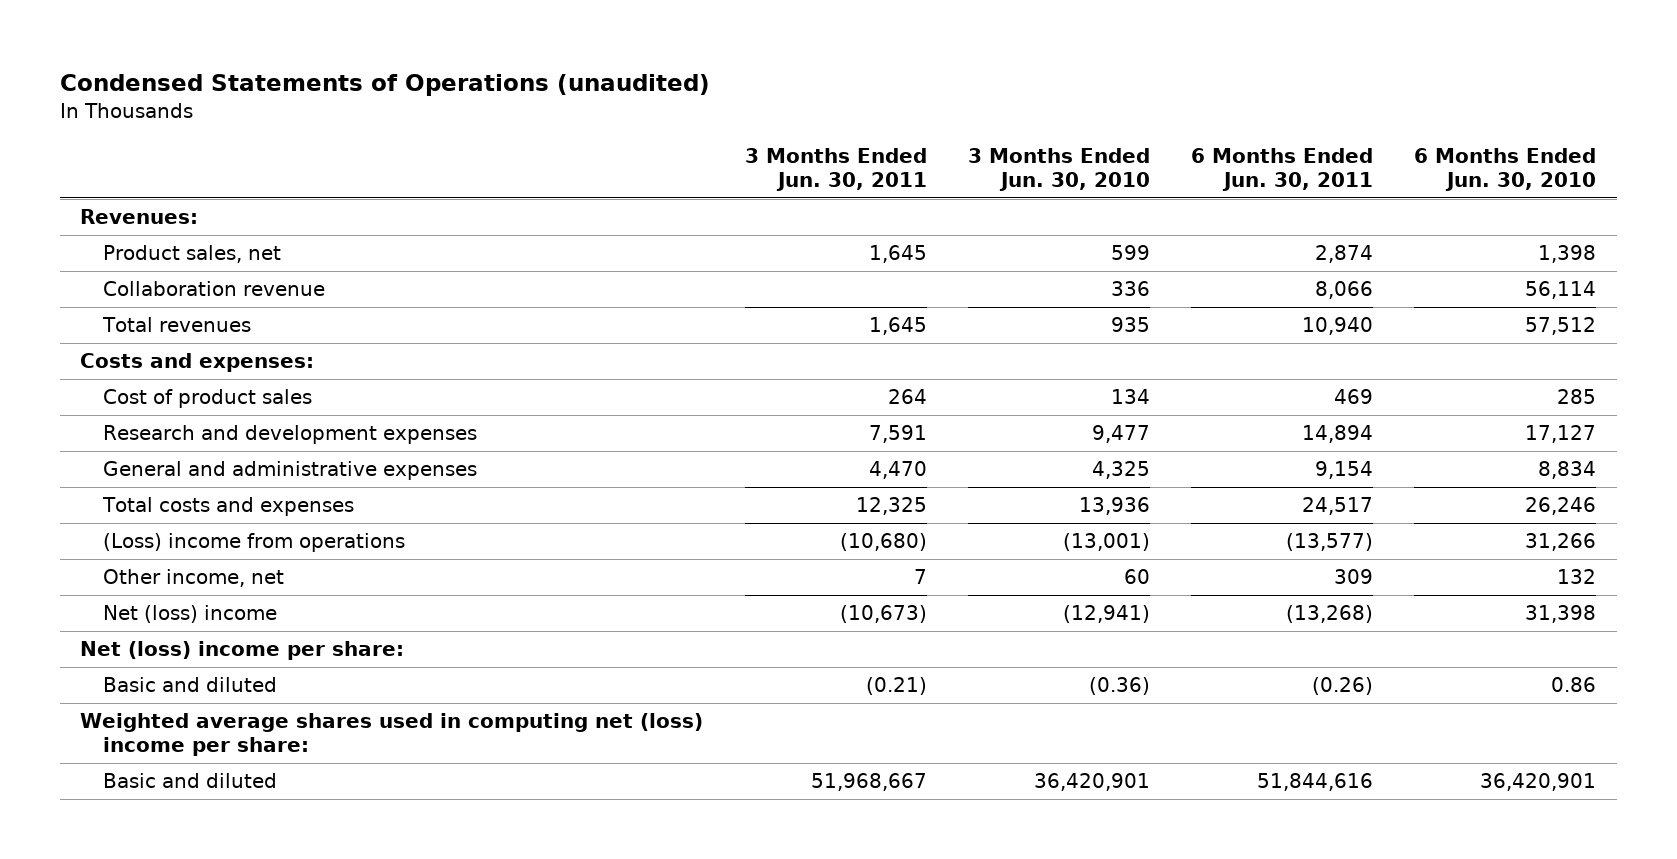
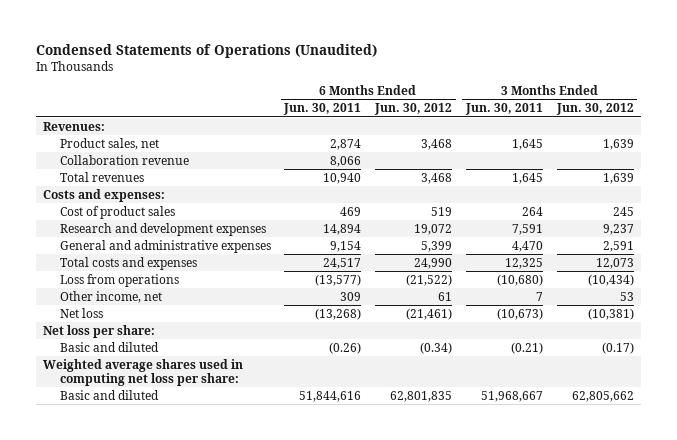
[59,73,710,96] Condensed Statements of Operations (unaudited) -> [36,43,378,58] Condensed Statements of Operations (Unaudited)
[967,148,1150,191] 3 Months Ended Jun. 30, 2010 -> none
[1414,148,1597,191] 6 Months Ended Jun. 30, 2010 -> none
none -> [374,103,453,116] Jun. 30, 2012
none -> [555,103,634,116] Jun. 30, 2012
[103,533,406,553] (Loss) income from operations -> [59,273,179,287] Loss from operations
[103,605,278,624] Net (loss) income -> [59,307,103,318] Net loss
[80,641,405,661] Net (loss) income per share: -> [43,324,156,338] Net loss per share:
[80,713,704,757] Weighted average shares used in computing net (loss) income per share: -> [43,358,244,387] Weighted average shares used in computing net loss per share:

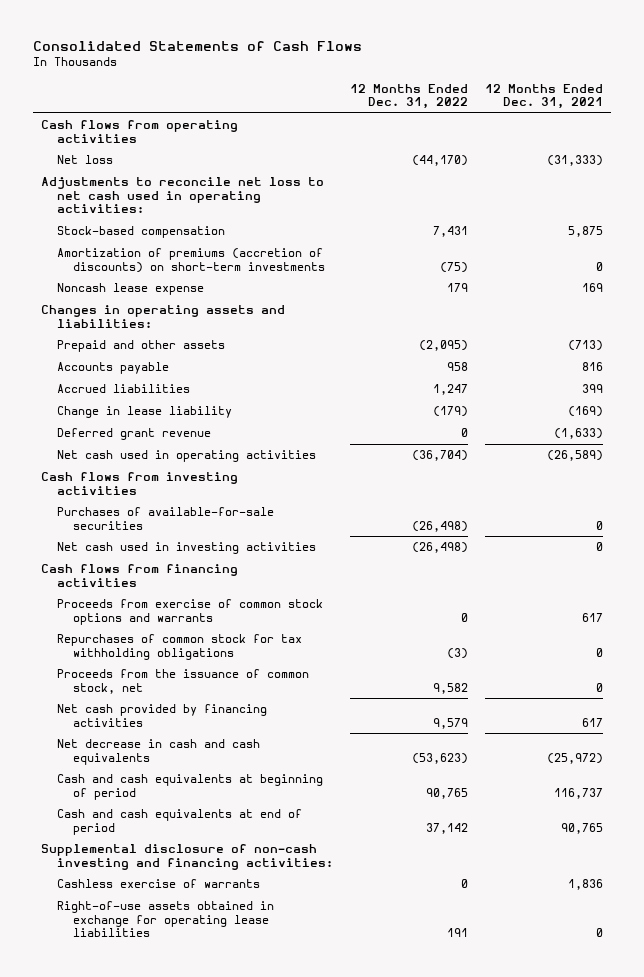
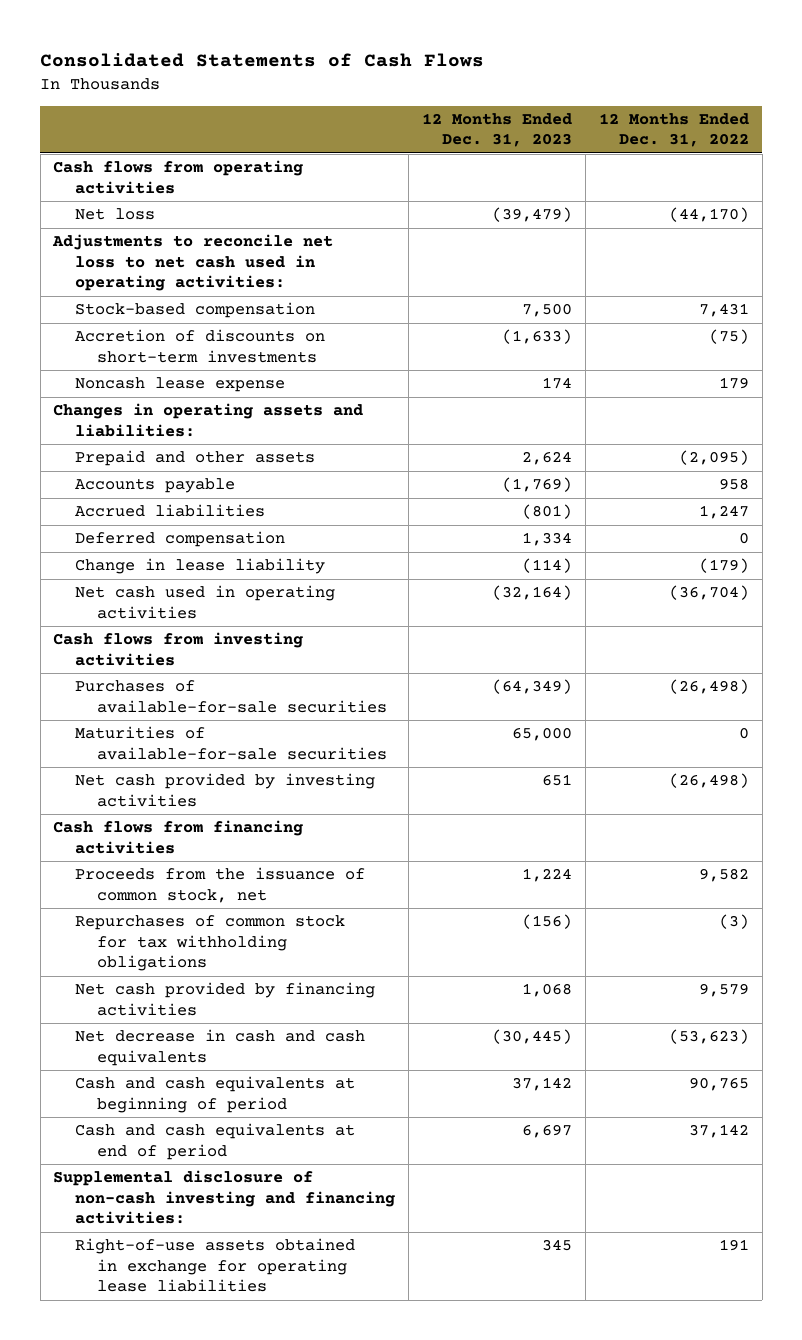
[484,83,603,109] 12 Months Ended Dec. 31, 2021 -> none
none -> [421,112,572,148] 12 Months Ended Dec. 31, 2023
[57,248,325,273] Amortization of premiums (accretion of discounts) on short-term investments -> [75,329,326,363] Accretion of discounts on short-term investments
none -> [75,531,286,548] Deferred compensation
[57,428,212,441] Deferred grant revenue -> none
none -> [75,726,388,760] Maturities of available-for-sale securities
[57,542,317,555] Net cash used in investing activities -> [75,773,376,807] Net cash provided by investing activities
[57,599,324,625] Proceeds from exercise of common stock options and warrants -> none
[57,634,303,660] Repurchases of common stock for tax withholding obligations -> [75,915,346,972] Repurchases of common stock for tax withholding obligations
[57,879,261,889] Cashless exercise of warrants -> none

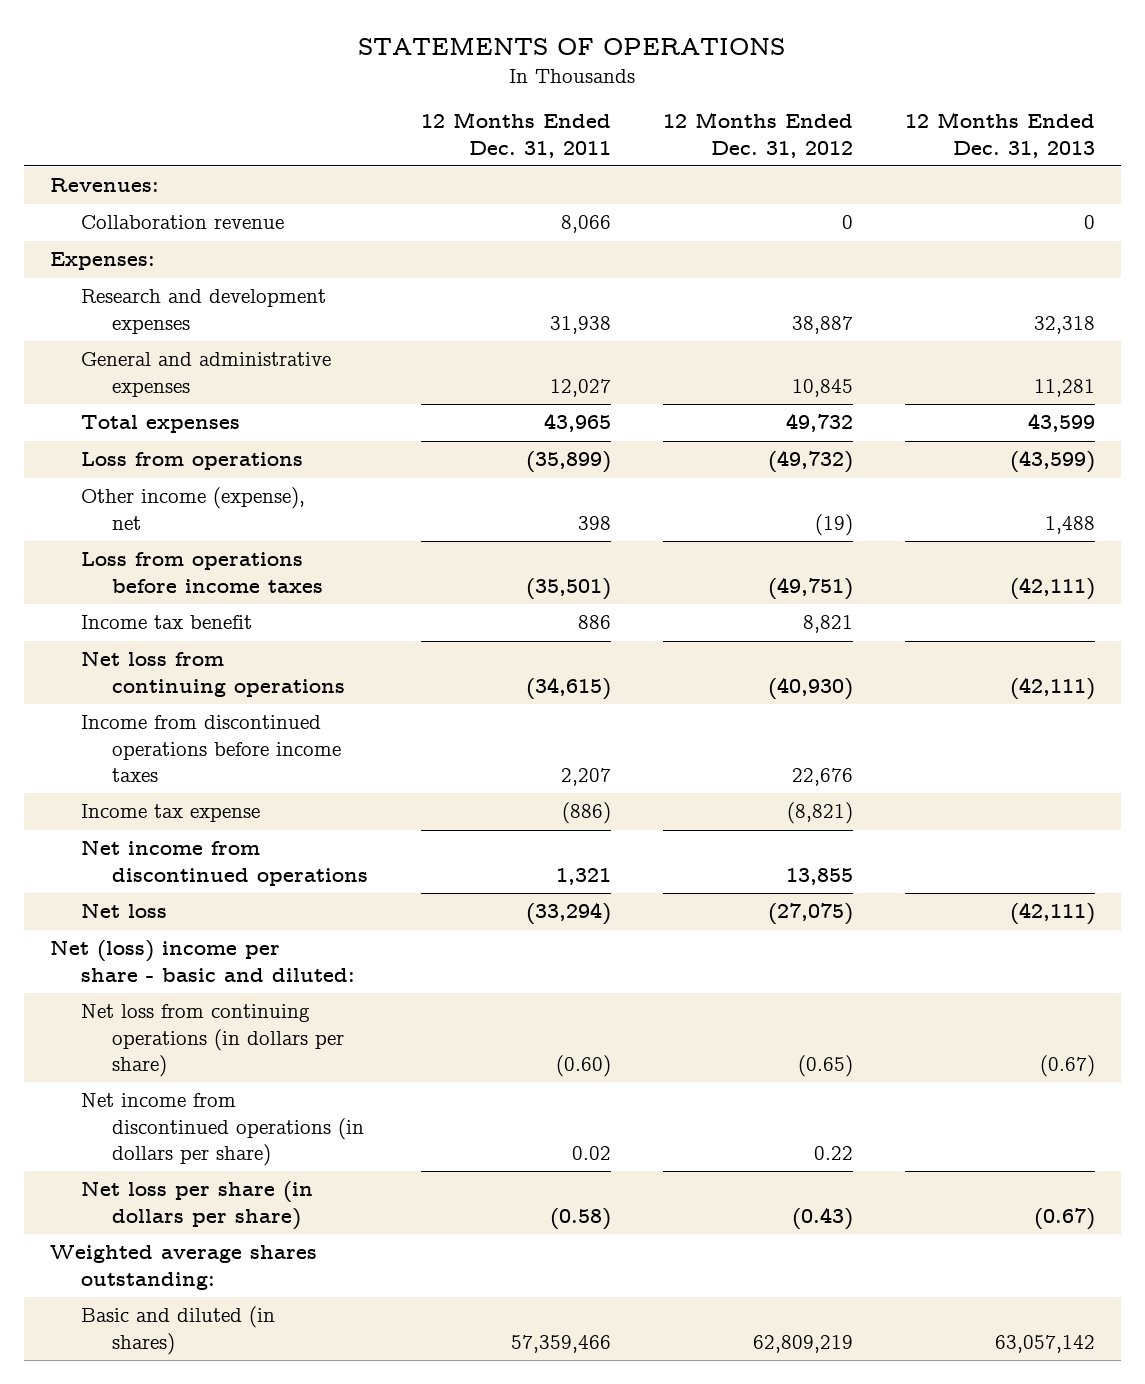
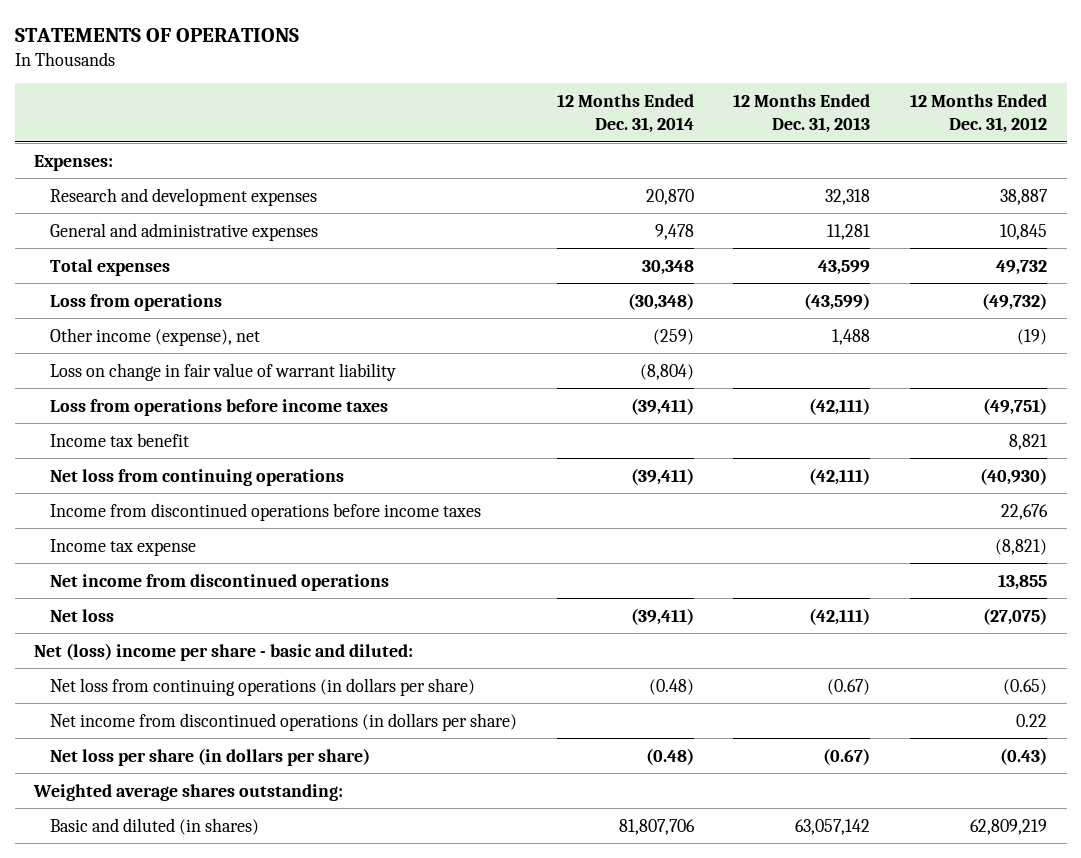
[420,112,611,158] 12 Months Ended Dec. 31, 2011 -> none
none -> [556,94,694,133] 12 Months Ended Dec. 31, 2014
[49,178,159,193] Revenues: -> none
[81,215,285,230] Collaboration revenue -> none
none -> [50,362,397,381] Loss on change in fair value of warrant liability

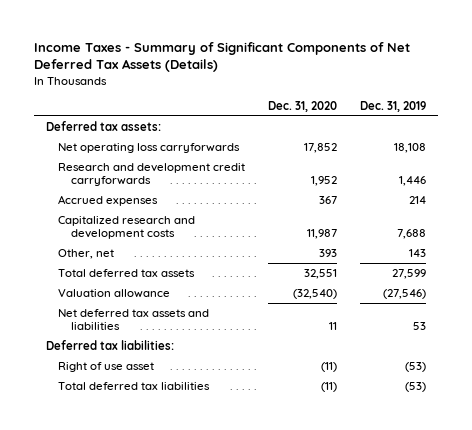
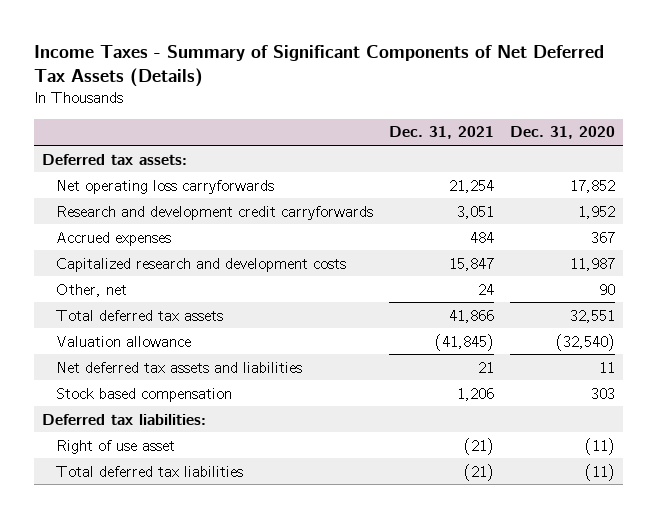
[360,100,427,112] Dec. 31, 2019 -> none
none -> [389,126,495,140] Dec. 31, 2021
[319,248,338,257] 393 -> [599,283,616,295] 90
none -> [55,387,232,402] Stock based compensation

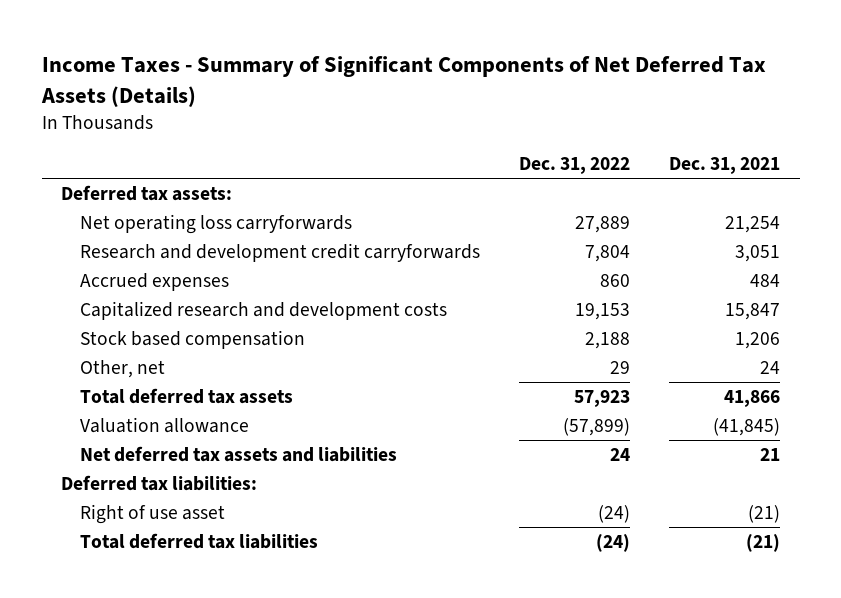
[510,126,616,140] Dec. 31, 2020 -> none
none -> [518,156,630,174] Dec. 31, 2022
[55,387,232,402] Stock based compensation -> [79,330,305,350] Stock based compensation

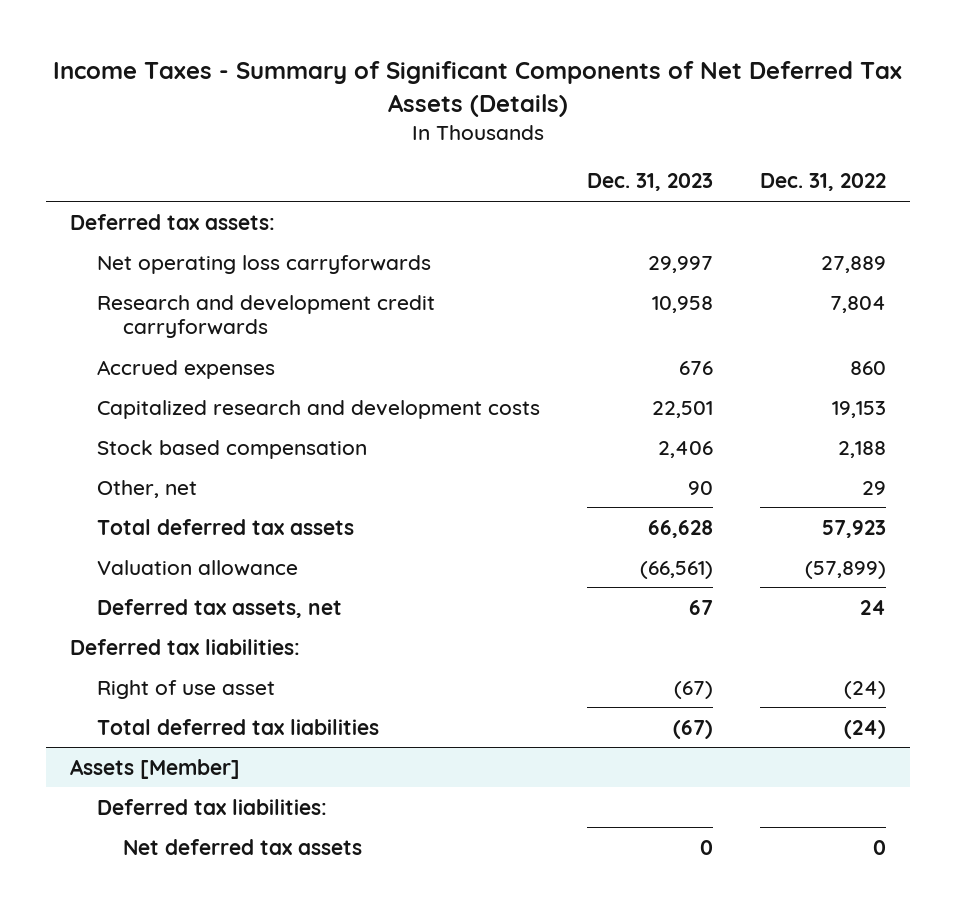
[668,156,780,174] Dec. 31, 2021 -> none
none -> [587,173,714,192] Dec. 31, 2023
[79,446,397,463] Net deferred tax assets and liabilities -> [96,598,342,618] Deferred tax assets, net
none -> [70,758,241,779] Assets [Member]
none -> [96,798,327,815] Deferred tax liabilities:
none -> [123,838,363,855] Net deferred tax assets

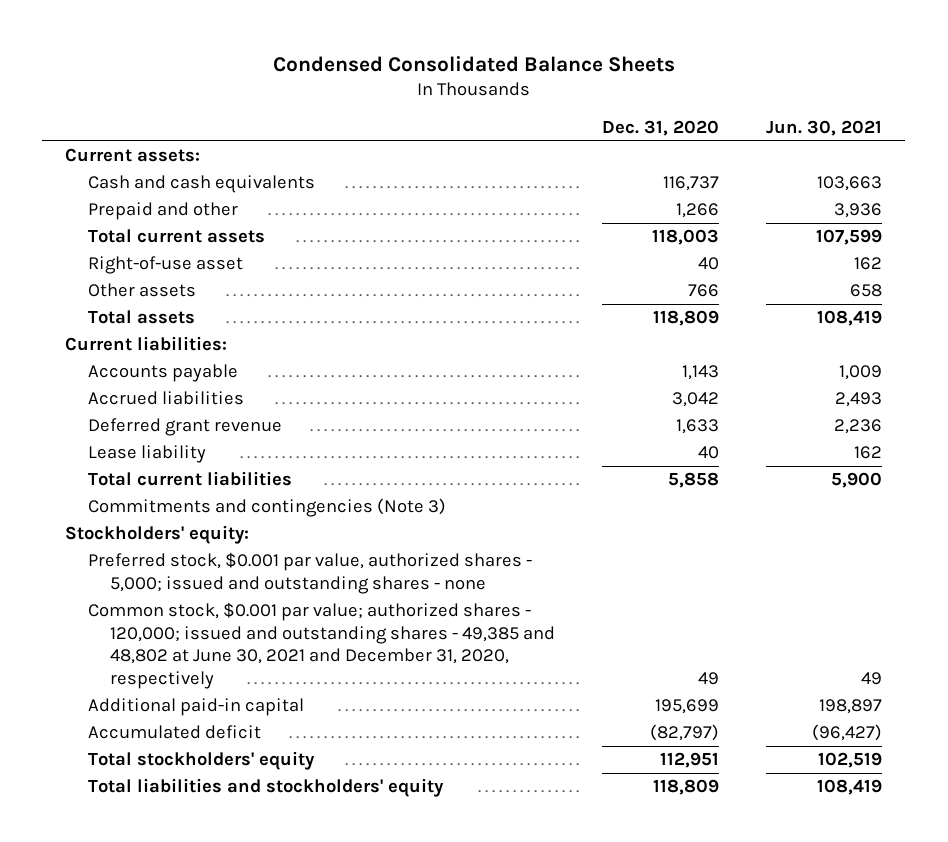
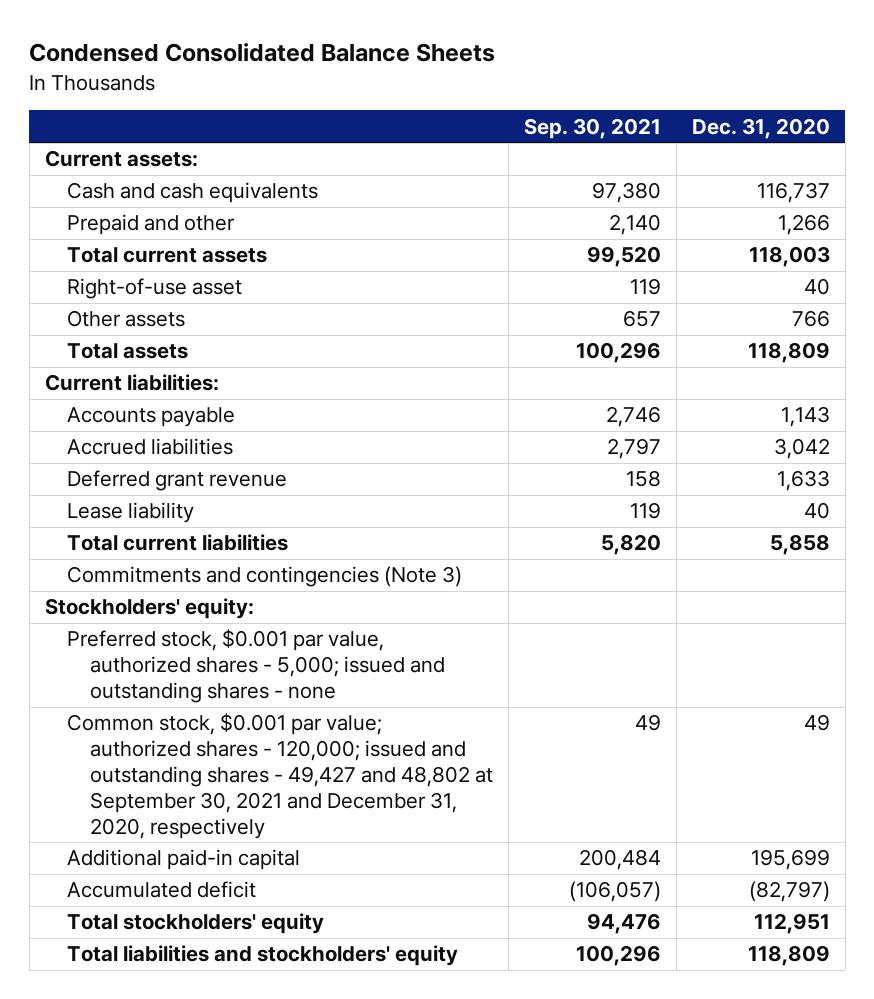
[766,120,883,137] Jun. 30, 2021 -> none
none -> [523,117,661,139] Sep. 30, 2021
[87,602,556,690] Common stock, $0.001 par value; authorized shares - 120,000; issued and outstanding shares - 49,385 and 48,802 at June 30, 2021 and December 31, 2020, respectively -> [67,713,493,839] Common stock, $0.001 par value; authorized shares - 120,000; issued and outstanding shares - 49,427 and 48,802 at September 30, 2021 and December 31, 2020, respectively

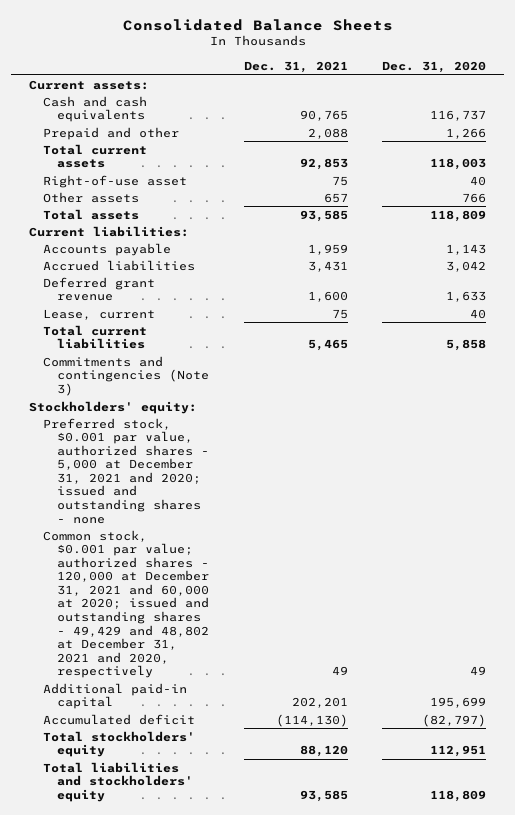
[29,43,496,63] Condensed Consolidated Balance Sheets -> [122,18,393,31] Consolidated Balance Sheets
[523,117,661,139] Sep. 30, 2021 -> none
none -> [243,61,348,74] Dec. 31, 2021
[67,502,195,524] Lease liability -> [43,308,156,320] Lease, current
[67,629,445,704] Preferred stock, $0.001 par value, authorized shares - 5,000; issued and outstanding shares - none -> [43,417,210,524] Preferred stock, $0.001 par value, authorized shares - 5,000 at December 31, 2021 and 2020; issued and outstanding shares - none
[67,713,493,839] Common stock, $0.001 par value; authorized shares - 120,000; issued and outstanding shares - 49,427 and 48,802 at September 30, 2021 and December 31, 2020, respectively -> [43,529,210,679] Common stock, $0.001 par value; authorized shares - 120,000 at December 31, 2021 and 60,000 at 2020; issued and outstanding shares - 49,429 and 48,802 at December 31, 2021 and 2020, respectively

